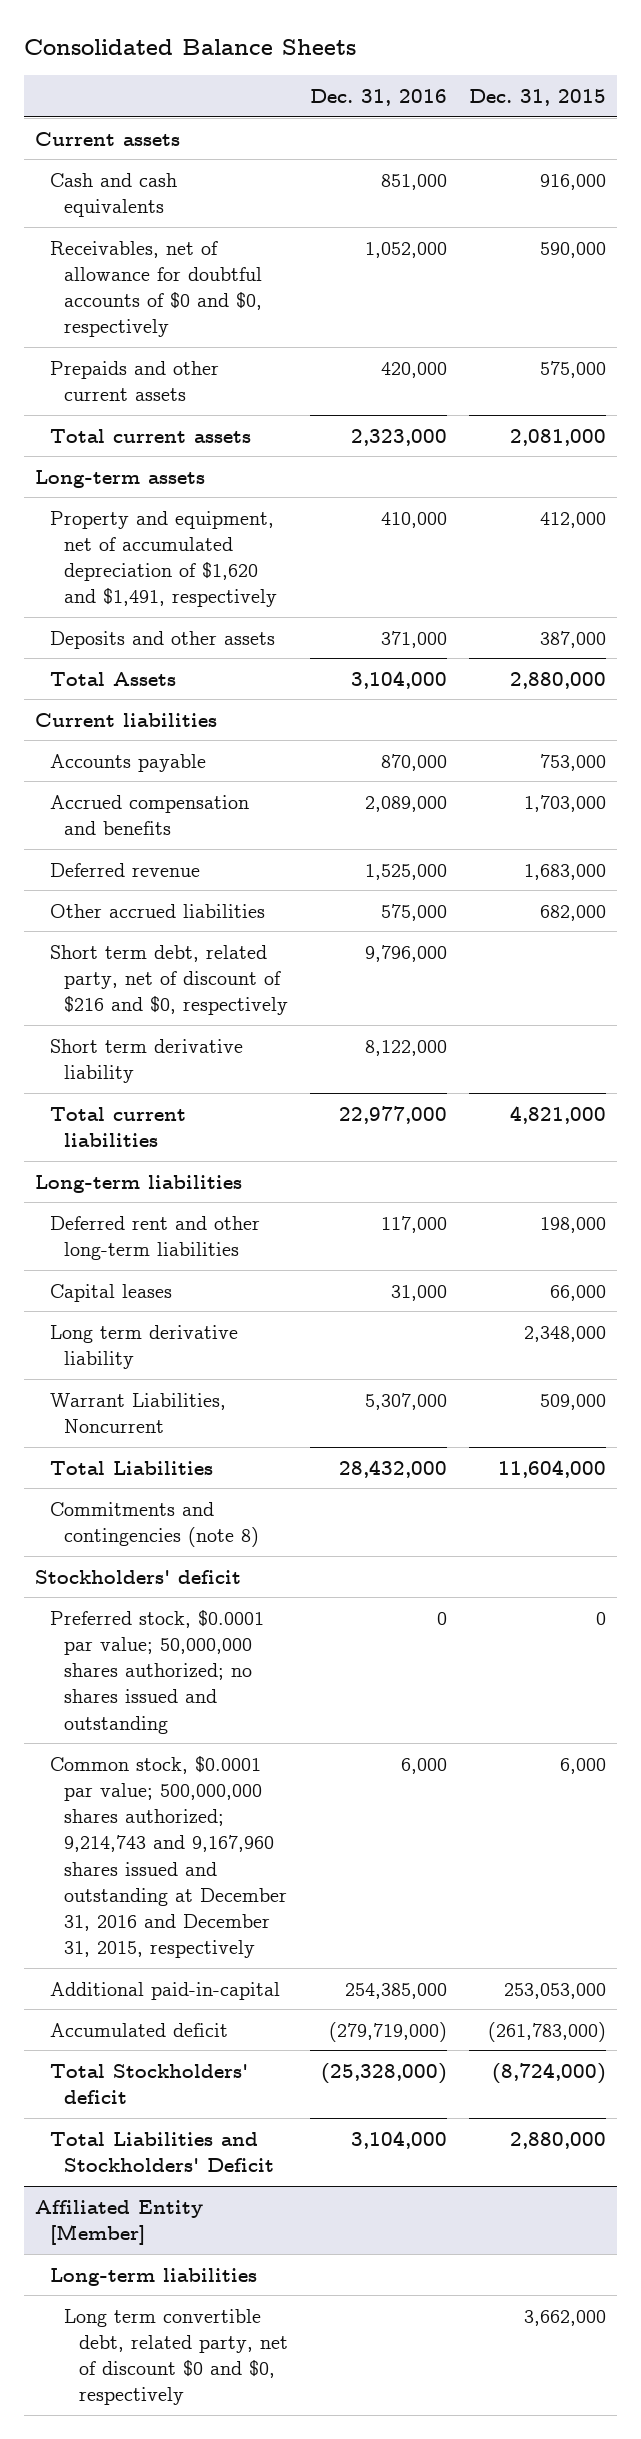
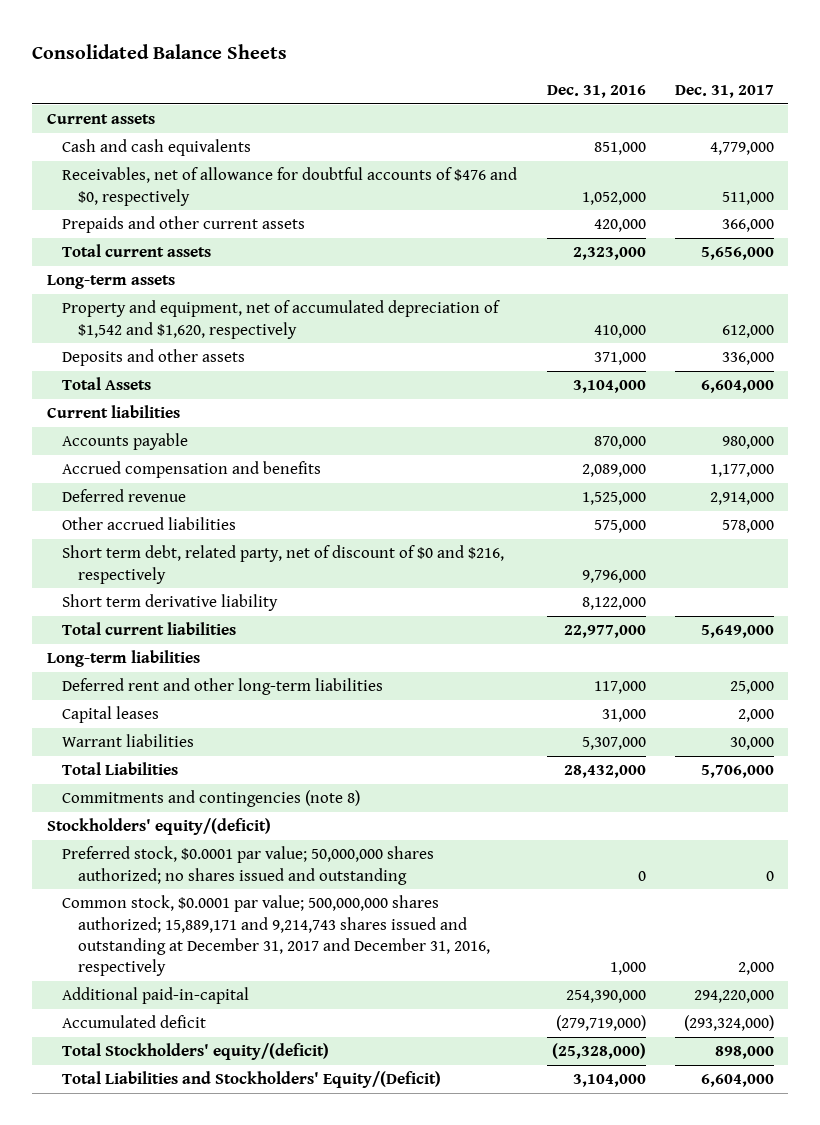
[469,88,607,106] Dec. 31, 2015 -> none
none -> [674,85,774,99] Dec. 31, 2017
[49,240,263,338] Receivables, net of allowance for doubtful accounts of $0 and $0, respectively -> [62,167,518,206] Receivables, net of allowance for doubtful accounts of $476 and $0, respectively
[49,510,278,608] Property and equipment, net of accumulated depreciation of $1,620 and $1,491, respectively -> [62,300,501,339] Property and equipment, net of accumulated depreciation of $1,542 and $1,620, respectively
[49,944,289,1016] Short term debt, related party, net of discount of $216 and $0, respectively -> [62,545,505,584] Short term debt, related party, net of discount of $0 and $216, respectively
[49,1324,238,1369] Long term derivative liability -> none
[49,1392,226,1433] Warrant Liabilities, Noncurrent -> [62,734,195,748] Warrant liabilities
[34,1569,241,1584] Stockholders' deficit -> [46,818,271,836] Stockholders' equity/(deficit)
[49,1755,288,1959] Common stock, $0.0001 par value; 500,000,000 shares authorized; 9,214,743 and 9,167,960 shares issued and outstanding at December 31, 2016 and December 31, 2015, respectively -> [62,895,491,977] Common stock, $0.0001 par value; 500,000,000 shares authorized; 15,889,171 and 9,214,743 shares issued and outstanding at December 31, 2017 and December 31, 2016, respectively
[401,1757,448,1774] 6,000 -> [609,962,646,976] 1,000
[345,1982,448,1999] 254,385,000 -> [565,990,646,1004] 254,390,000
[34,2199,203,2245] Affiliated Entity [Member] -> none
[49,2267,257,2286] Long-term liabilities -> none
[64,2308,289,2406] Long term convertible debt, related party, net of discount $0 and $0, respectively -> none
[49,2063,248,2104] Total Stockholders' deficit -> [62,1043,330,1061] Total Stockholders' equity/(deficit)
[49,2131,275,2172] Total Liabilities and Stockholders' Deficit -> [62,1071,442,1089] Total Liabilities and Stockholders' Equity/(Deficit)

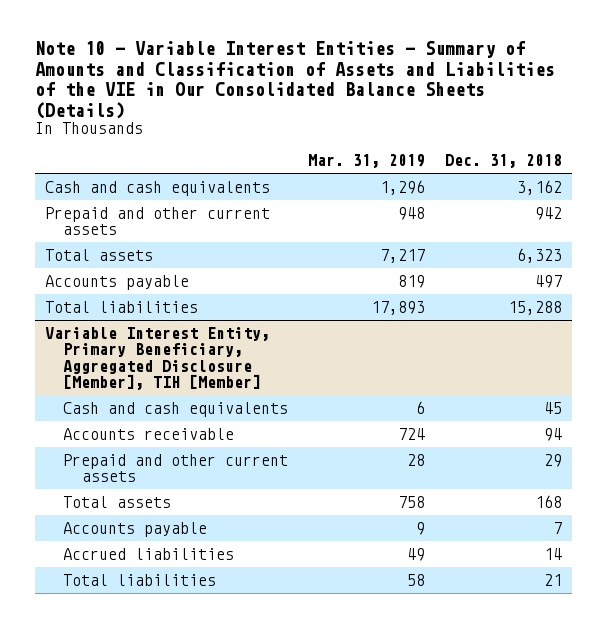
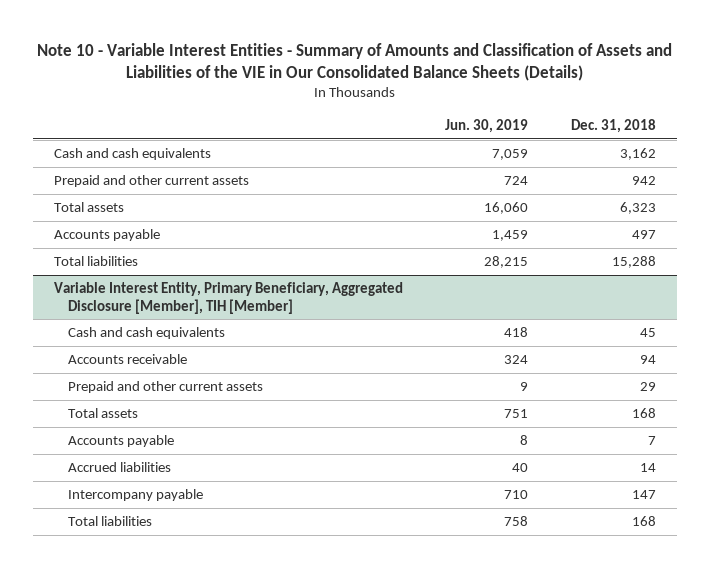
[308,154,426,169] Mar. 31, 2019 -> none
none -> [445,118,529,133] Jun. 30, 2019
none -> [68,489,204,502] Intercompany payable
[544,573,563,586] 21 -> [631,516,656,527] 168

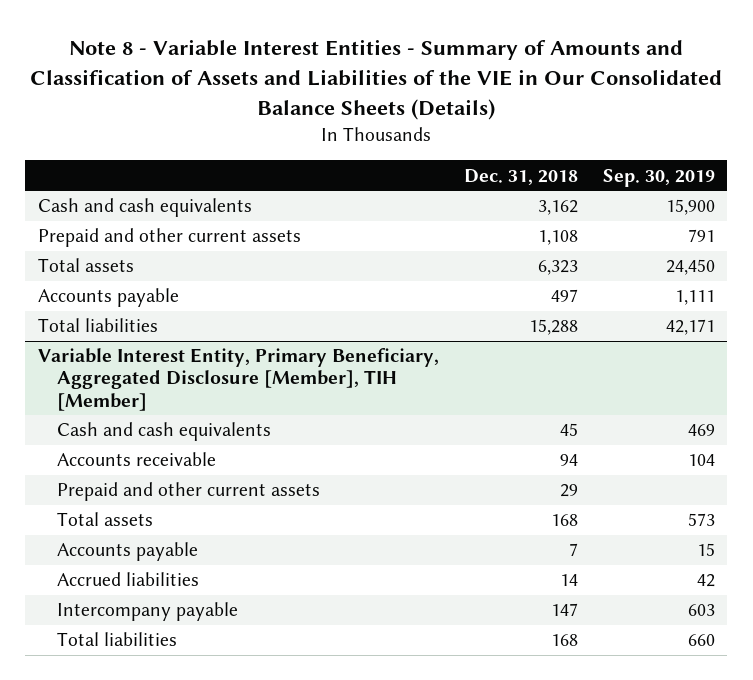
[36,42,672,81] Note 10 - Variable Interest Entities - Summary of Amounts and Classification of Assets and Liabilities of the VIE in Our Consolidated Balance Sheets (Details) -> [30,39,723,121] Note 8 - Variable Interest Entities - Summary of Amounts and Classification of Assets and Liabilities of the VIE in Our Consolidated Balance Sheets (Details)
[445,118,529,133] Jun. 30, 2019 -> none
none -> [602,168,715,187] Sep. 30, 2019
[631,176,656,186] 942 -> [537,230,578,246] 1,108

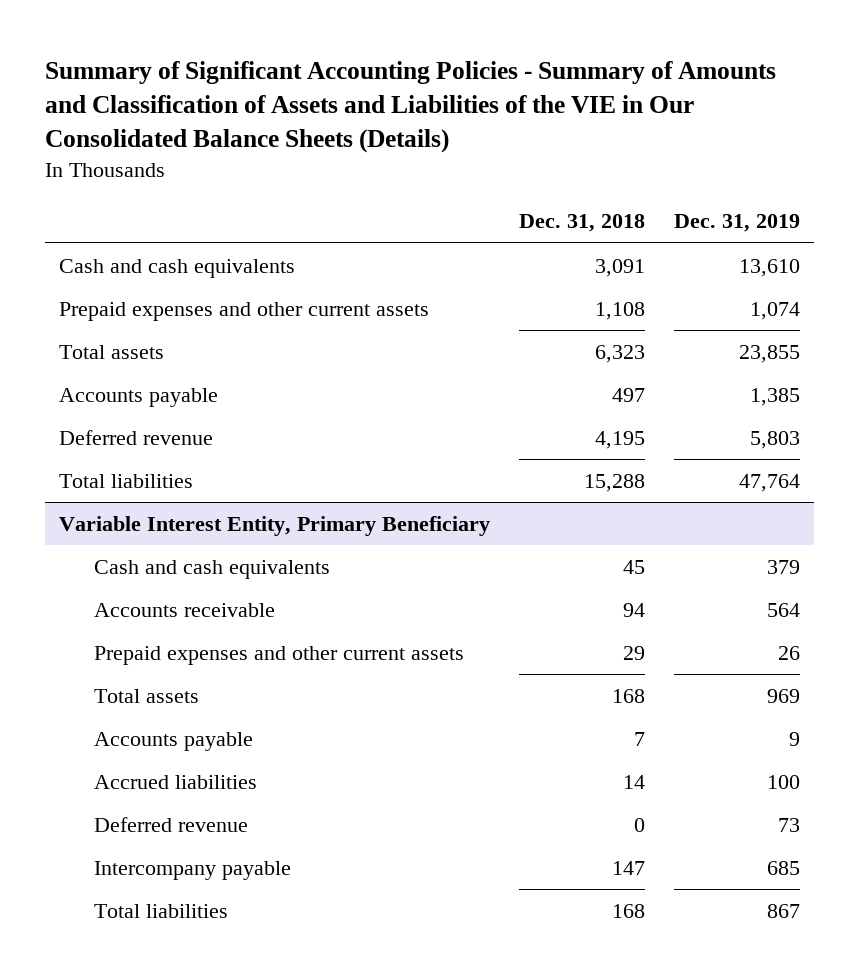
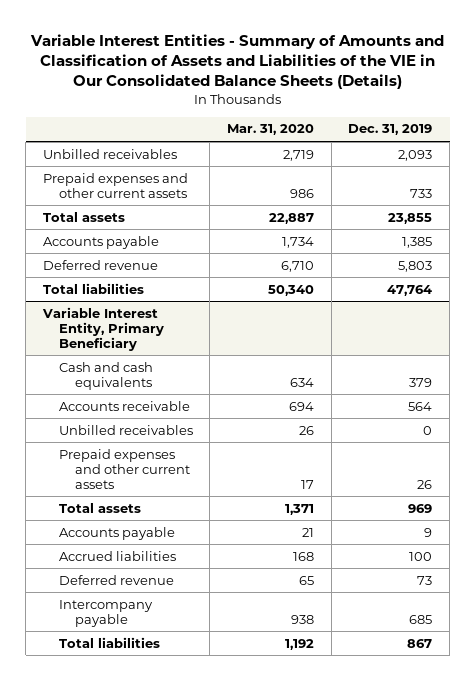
[44,61,776,154] Summary of Significant Accounting Policies - Summary of Amounts and Classification of Assets and Liabilities of the VIE in Our Consolidated Balance Sheets (Details) -> [29,33,444,90] Variable Interest Entities - Summary of Amounts and Classification of Assets and Liabilities of the VIE in Our Consolidated Balance Sheets (Details)
[519,214,646,233] Dec. 31, 2018 -> none
none -> [227,124,315,136] Mar. 31, 2020
[59,258,296,278] Cash and cash equivalents -> none
none -> [42,148,177,159] Unbilled receivables
[750,301,801,320] 1,074 -> [410,188,433,198] 733
none -> [58,424,193,435] Unbilled receivables

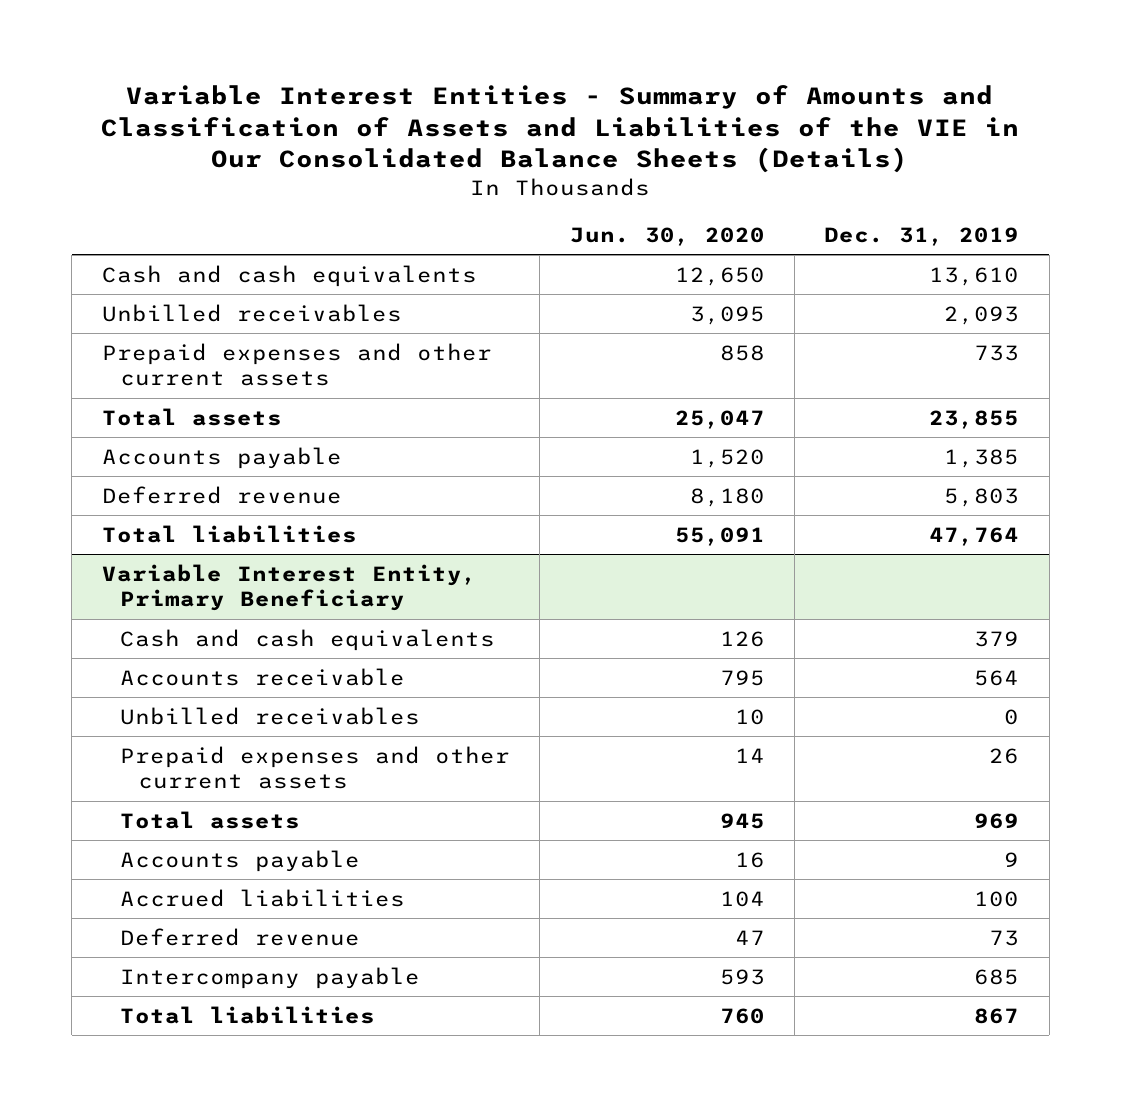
[227,124,315,136] Mar. 31, 2020 -> none
none -> [569,227,765,247] Jun. 30, 2020
none -> [101,264,477,287] Cash and cash equivalents

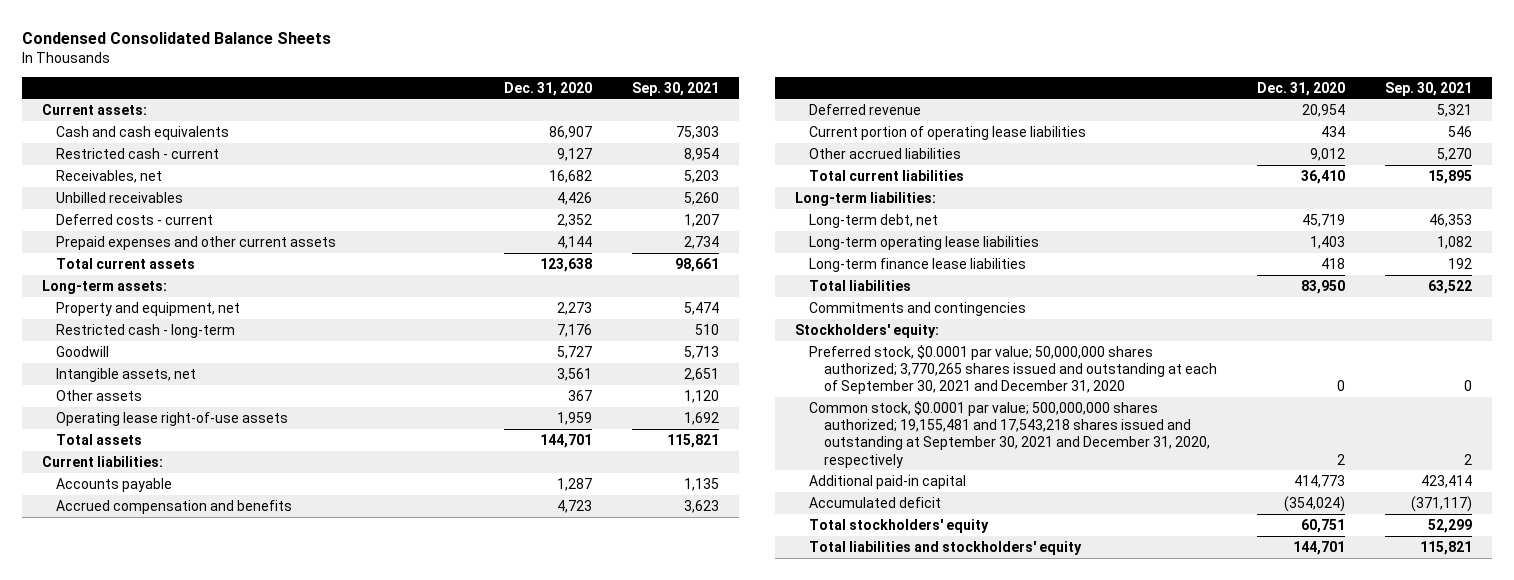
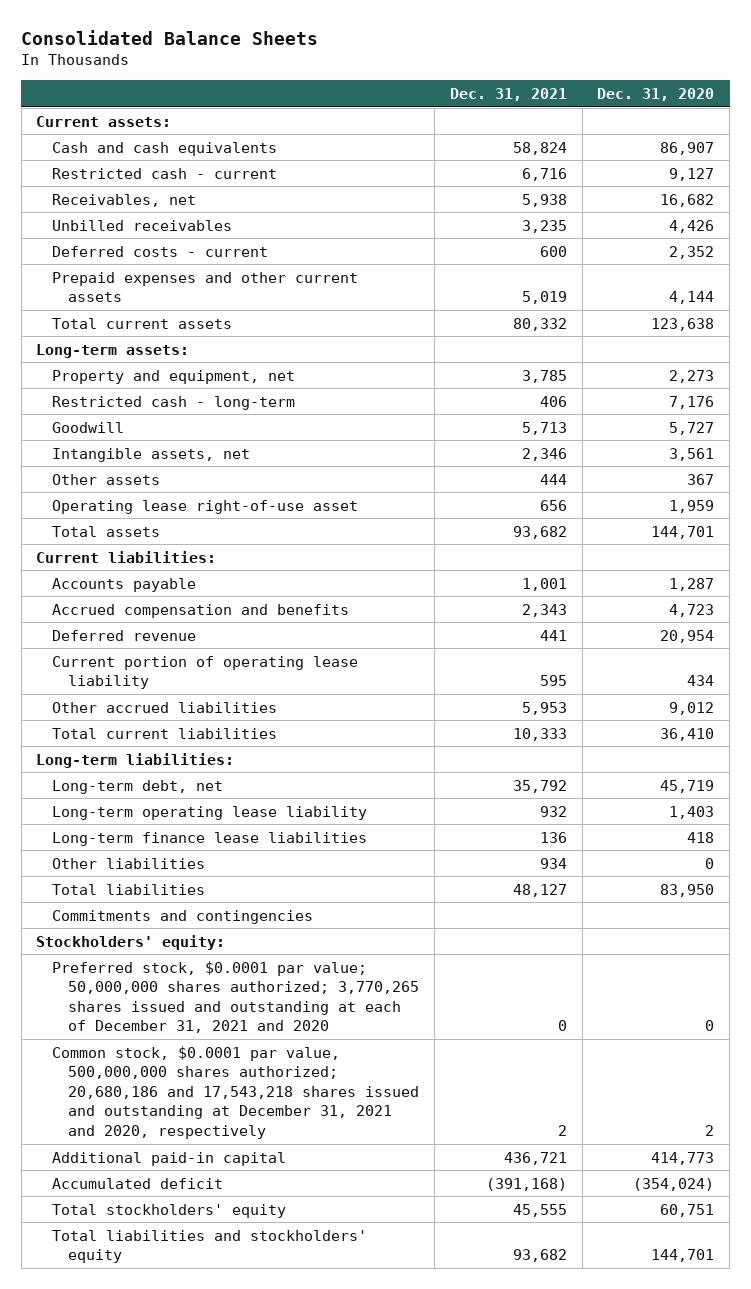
[21,31,331,44] Condensed Consolidated Balance Sheets -> [21,29,319,45] Consolidated Balance Sheets
[632,81,720,96] Sep. 30, 2021 -> none
none -> [449,88,567,102] Dec. 31, 2021
[56,411,289,426] Operating lease right-of-use assets -> [52,499,359,514] Operating lease right-of-use asset
[809,125,1087,140] Current portion of operating lease liabilities -> [52,655,359,690] Current portion of operating lease liability
[809,235,1040,250] Long-term operating lease liabilities -> [52,805,368,820] Long-term operating lease liability
none -> [52,857,206,869] Other liabilities
[809,344,1217,395] Preferred stock, $0.0001 par value; 50,000,000 shares authorized; 3,770,265 shares issued and outstanding at each of September 30, 2021 and December 31, 2020 -> [52,960,420,1034] Preferred stock, $0.0001 par value; 50,000,000 shares authorized; 3,770,265 shares issued and outstanding at each of December 31, 2021 and 2020
[809,400,1210,468] Common stock, $0.0001 par value; 500,000,000 shares authorized; 19,155,481 and 17,543,218 shares issued and outstanding at September 30, 2021 and December 31, 2020, respectively -> [52,1045,420,1139] Common stock, $0.0001 par value, 500,000,000 shares authorized; 20,680,186 and 17,543,218 shares issued and outstanding at December 31, 2021 and 2020, respectively

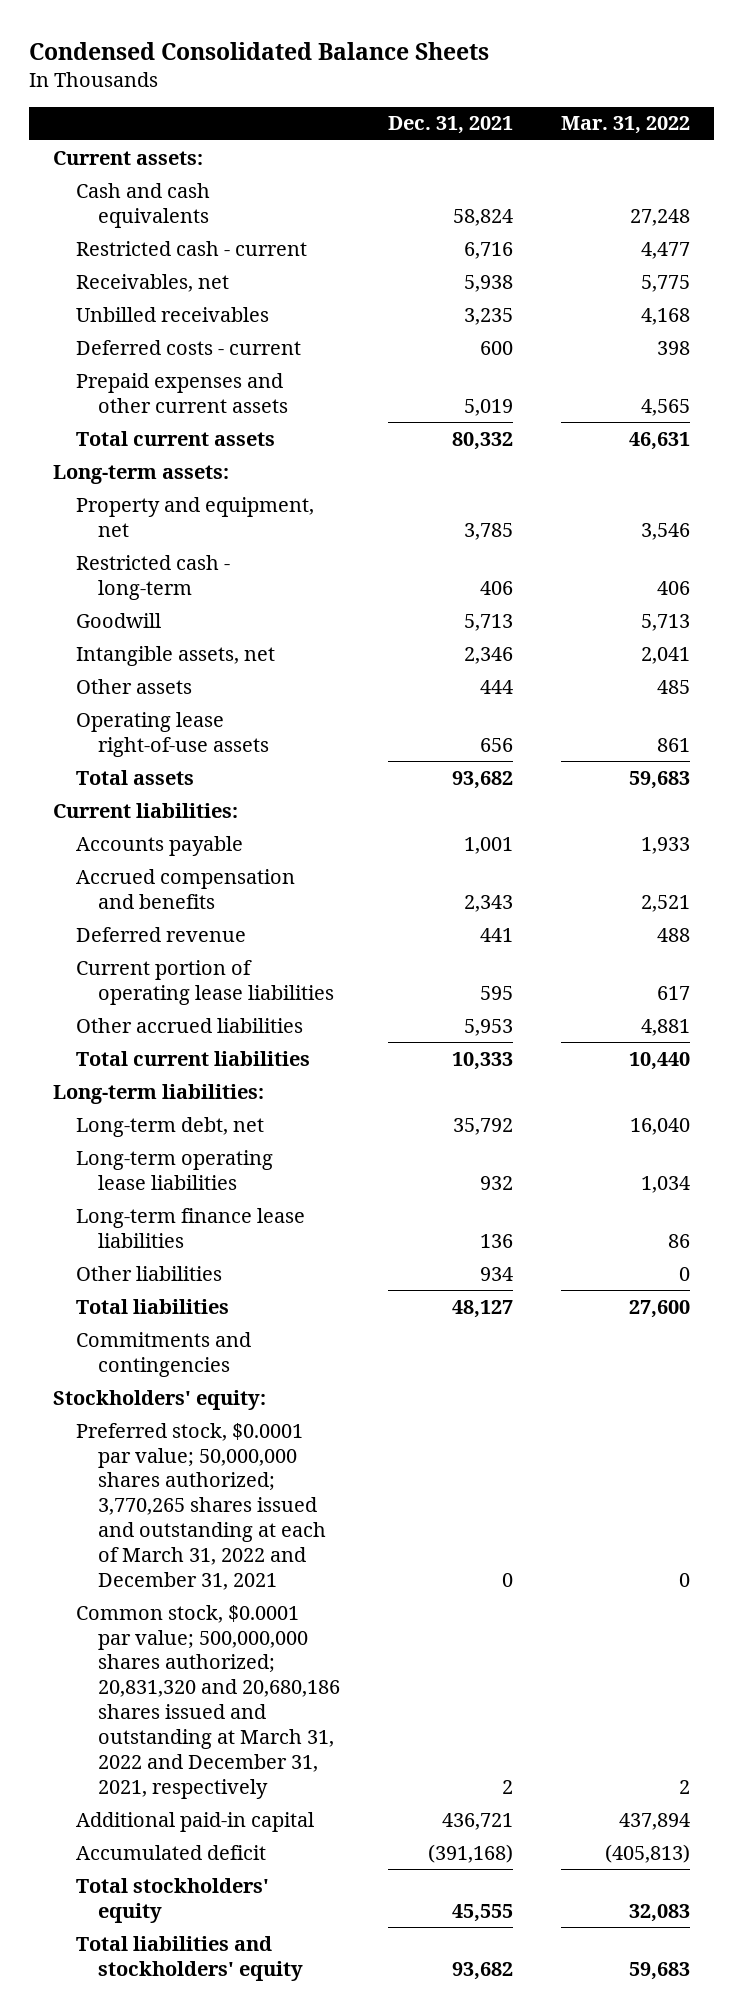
[21,29,319,45] Consolidated Balance Sheets -> [29,42,490,61] Condensed Consolidated Balance Sheets
[597,88,715,102] Dec. 31, 2020 -> none
none -> [561,116,691,135] Mar. 31, 2022
[52,499,359,514] Operating lease right-of-use asset -> [75,711,270,757] Operating lease right-of-use assets
[52,655,359,690] Current portion of operating lease liability -> [75,959,335,1005] Current portion of operating lease liabilities
[52,805,368,820] Long-term operating lease liability -> [75,1149,273,1190] Long-term operating lease liabilities
[52,960,420,1034] Preferred stock, $0.0001 par value; 50,000,000 shares authorized; 3,770,265 shares issued and outstanding at each of December 31, 2021 and 2020 -> [75,1422,327,1590] Preferred stock, $0.0001 par value; 50,000,000 shares authorized; 3,770,265 shares issued and outstanding at each of March 31, 2022 and December 31, 2021
[52,1045,420,1139] Common stock, $0.0001 par value, 500,000,000 shares authorized; 20,680,186 and 17,543,218 shares issued and outstanding at December 31, 2021 and 2020, respectively -> [75,1604,341,1799] Common stock, $0.0001 par value; 500,000,000 shares authorized; 20,831,320 and 20,680,186 shares issued and outstanding at March 31, 2022 and December 31, 2021, respectively

